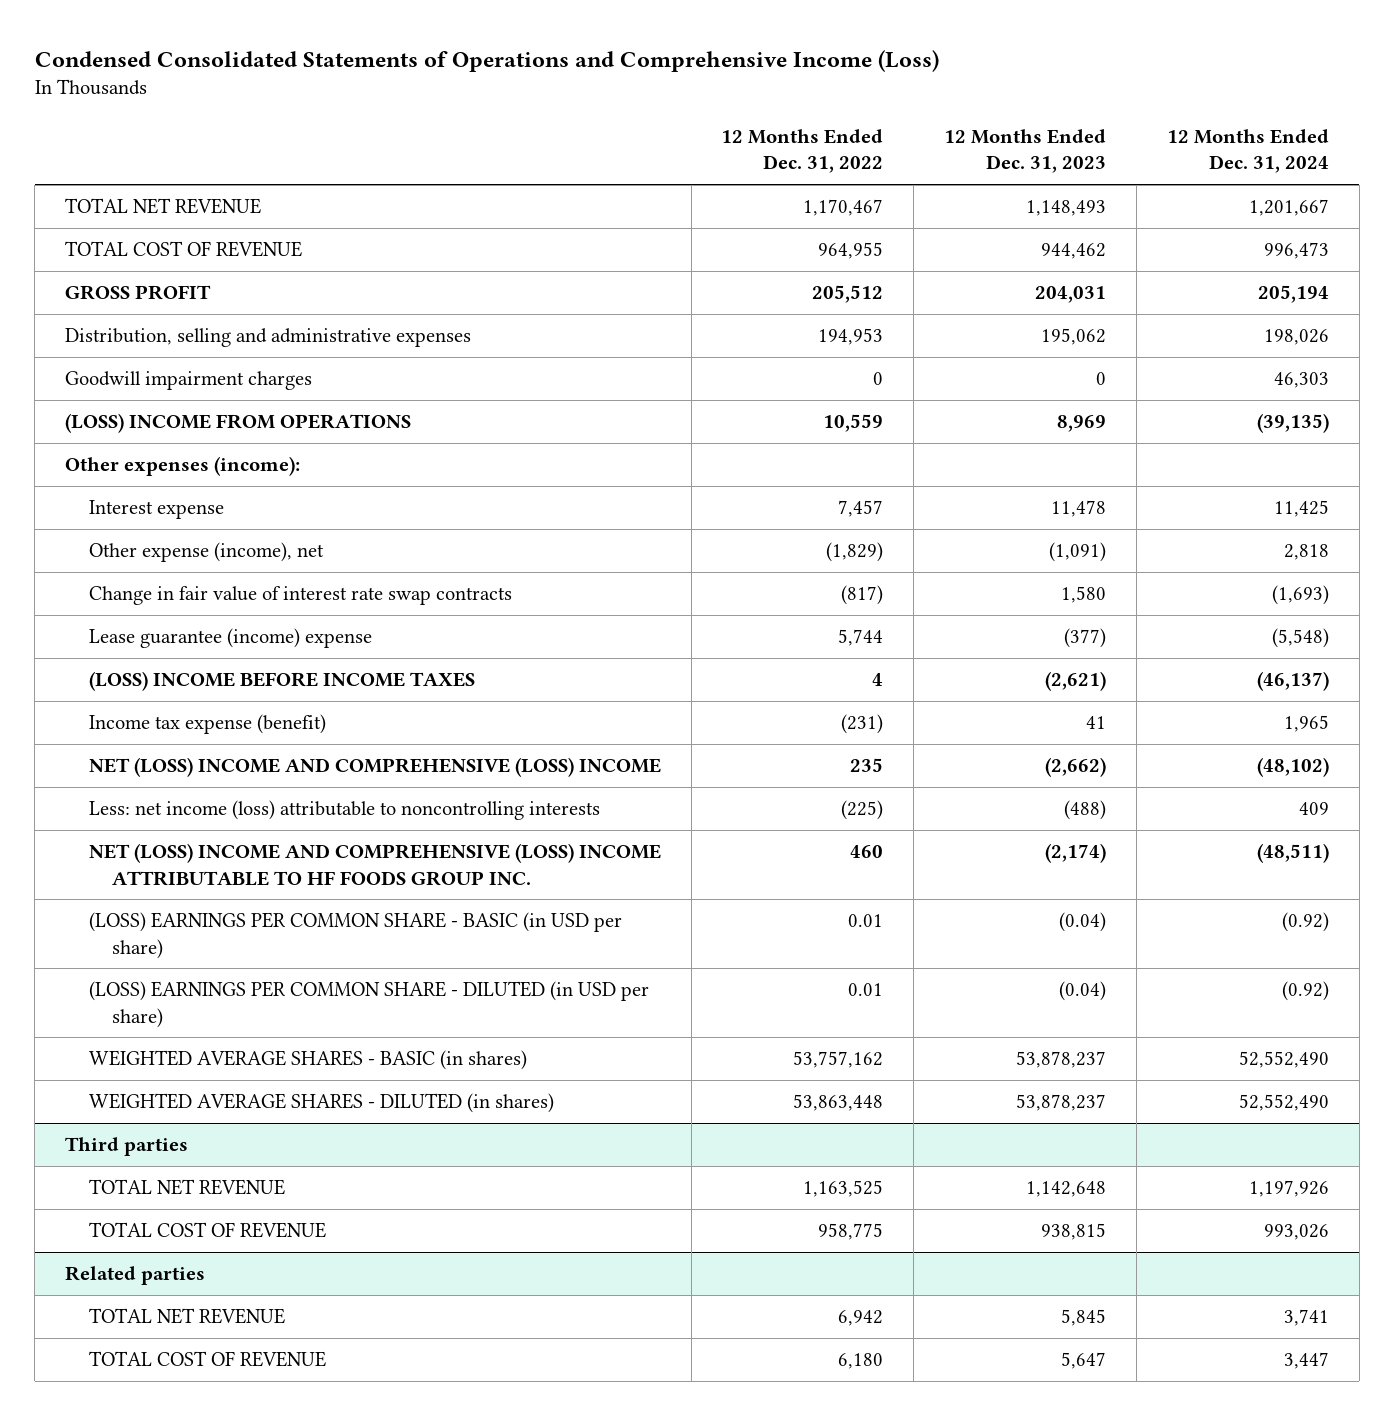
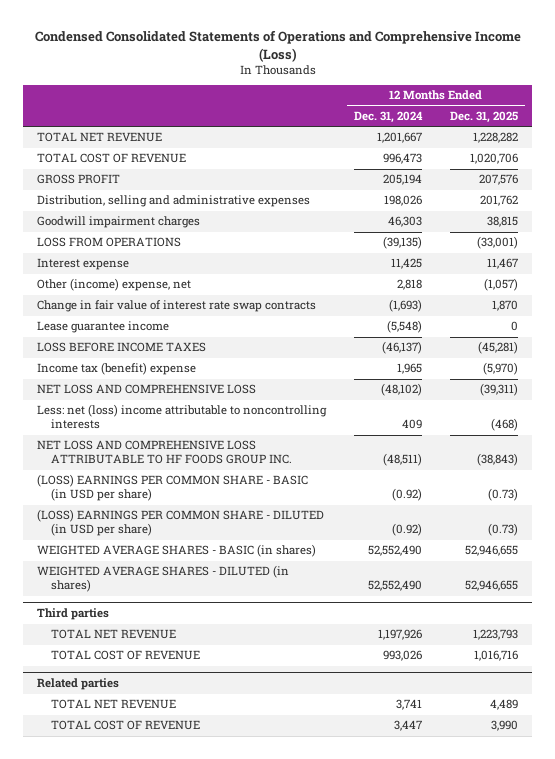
[721,128,884,174] 12 Months Ended Dec. 31, 2022 -> none
[944,128,1107,174] 12 Months Ended Dec. 31, 2023 -> none
none -> [449,111,518,124] Dec. 31, 2025
[65,455,301,476] Other expenses (income): -> none
[65,412,412,433] (LOSS) INCOME FROM OPERATIONS -> [37,237,182,248] LOSS FROM OPERATIONS
[88,541,324,562] Other expense (income), net -> [37,278,192,292] Other (income) expense, net
[88,627,372,648] Lease guarantee (income) expense -> [37,321,170,334] Lease guarantee income
[88,670,475,691] (LOSS) INCOME BEFORE INCOME TAXES -> [37,342,207,353] LOSS BEFORE INCOME TAXES
[88,713,326,734] Income tax expense (benefit) -> [37,362,197,376] Income tax (benefit) expense
[88,756,661,777] NET (LOSS) INCOME AND COMPREHENSIVE (LOSS) INCOME -> [37,384,257,395] NET LOSS AND COMPREHENSIVE LOSS
[88,799,600,820] Less: net income (loss) attributable to noncontrolling interests -> [37,404,328,430] Less: net (loss) income attributable to noncontrolling interests
[88,842,661,886] NET (LOSS) INCOME AND COMPREHENSIVE (LOSS) INCOME ATTRIBUTABLE TO HF FOODS GROUP INC. -> [37,440,292,465] NET LOSS AND COMPREHENSIVE LOSS ATTRIBUTABLE TO HF FOODS GROUP INC.

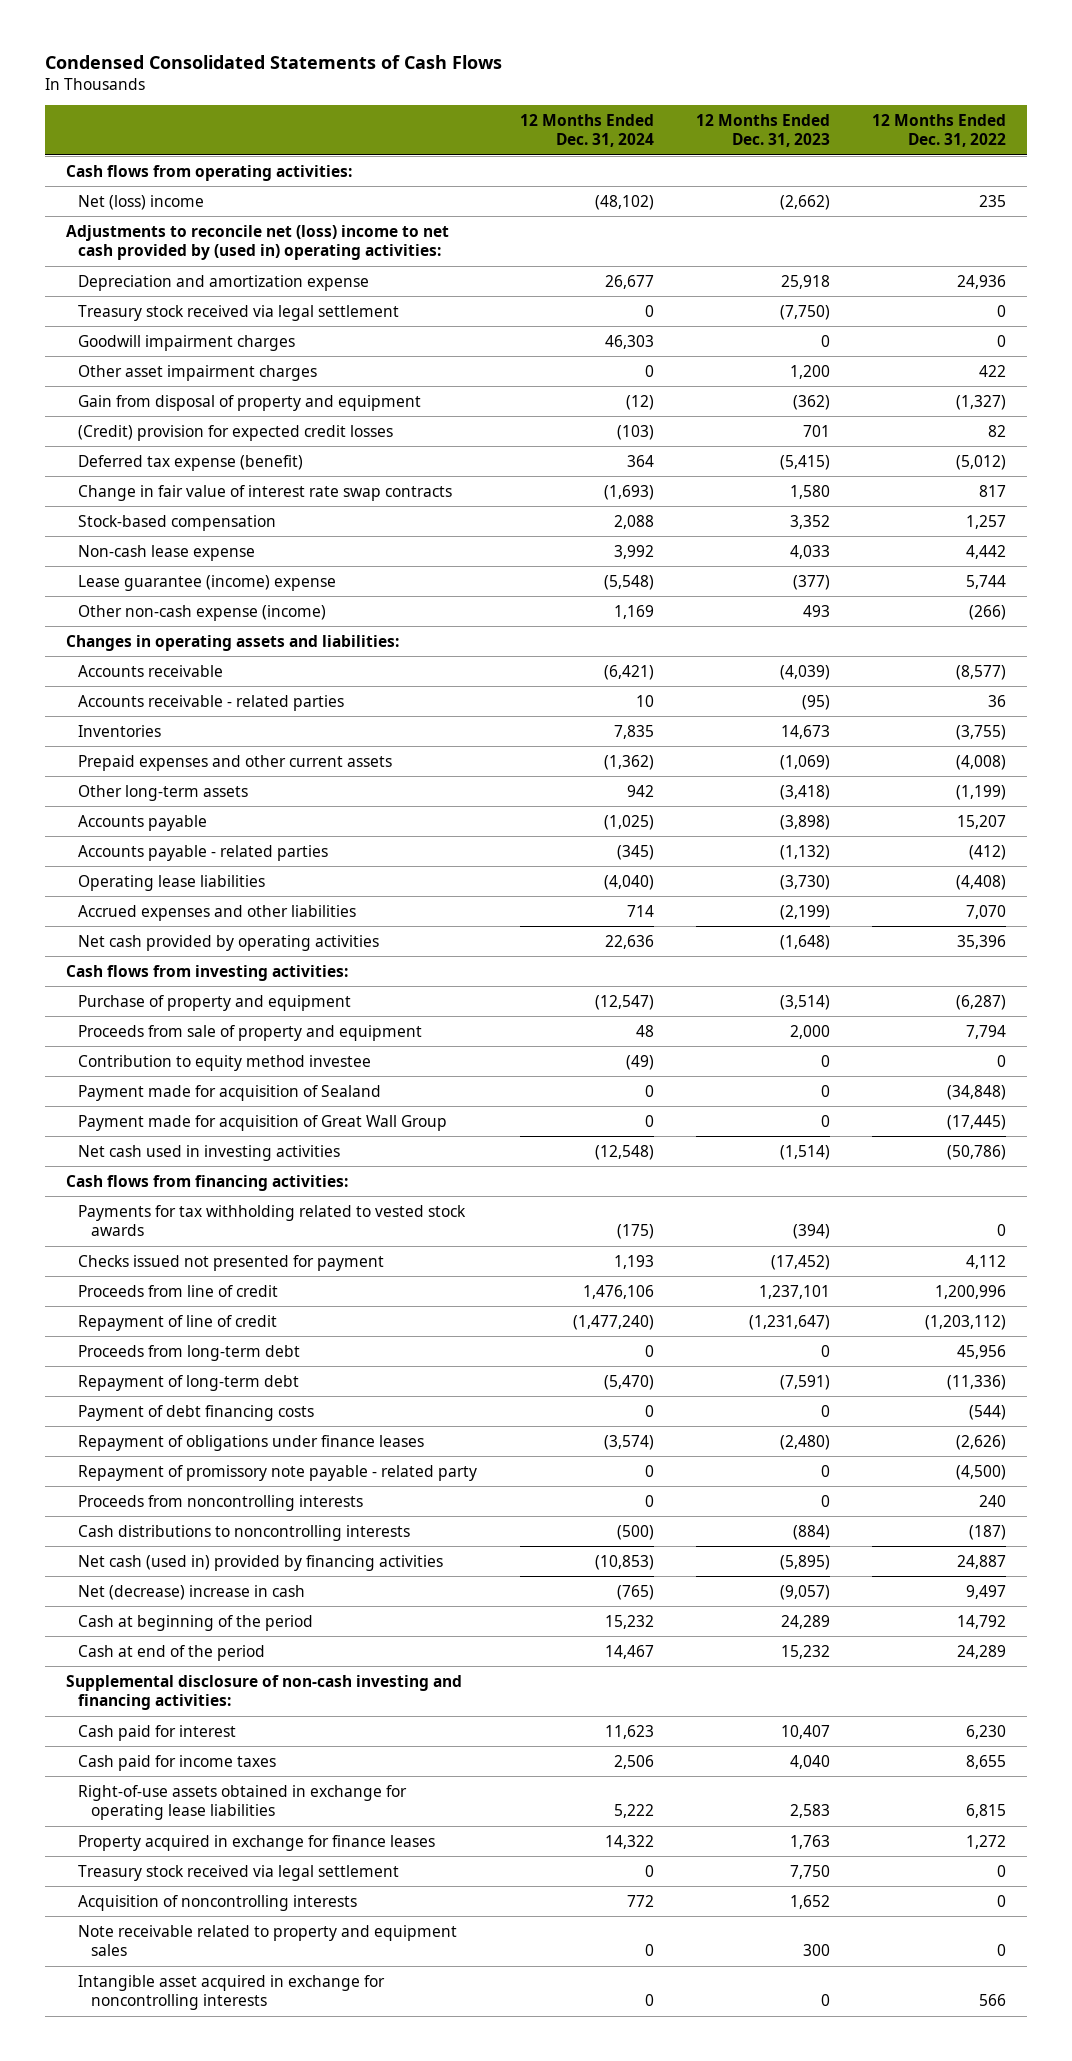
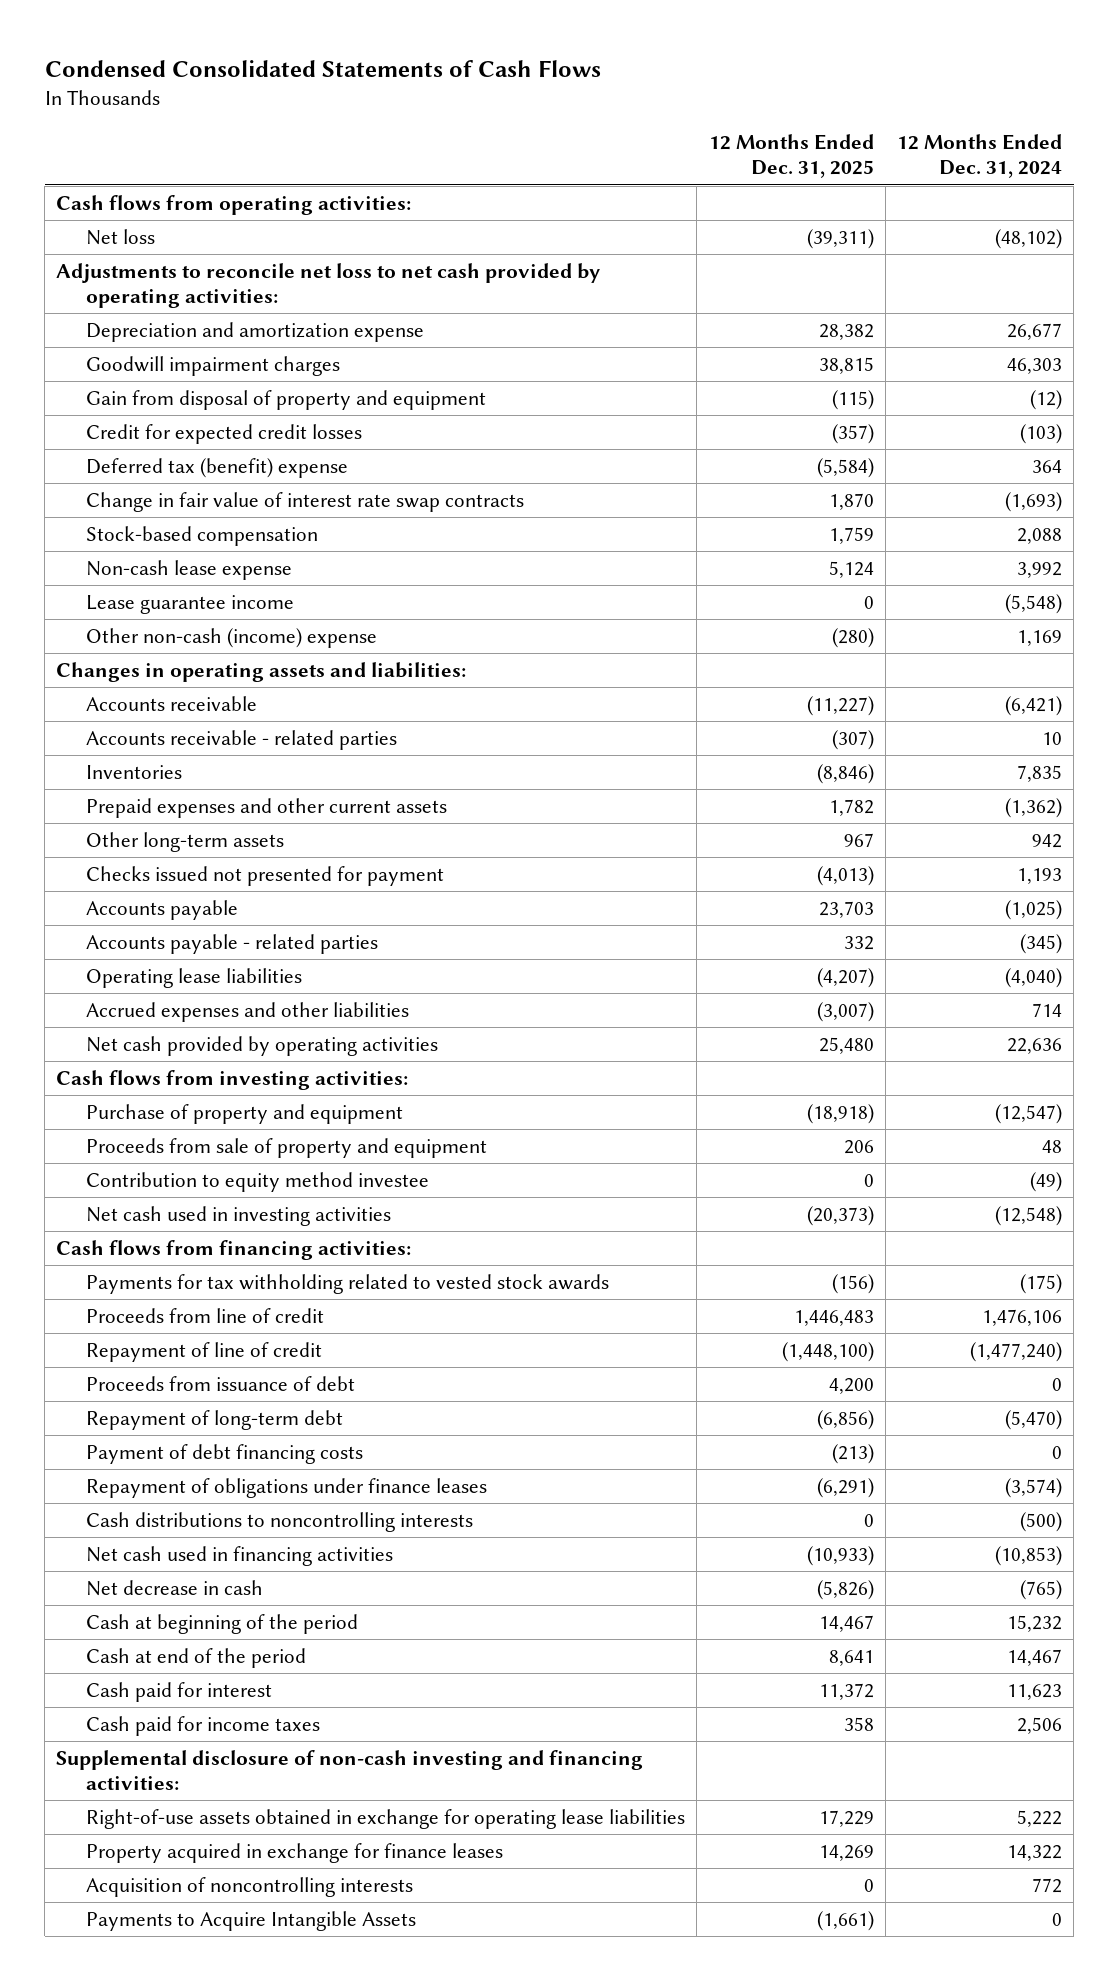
[695,113,830,148] 12 Months Ended Dec. 31, 2023 -> none
[871,113,1006,148] 12 Months Ended Dec. 31, 2022 -> none
none -> [708,134,874,179] 12 Months Ended Dec. 31, 2025
[78,194,205,210] Net (loss) income -> [86,228,156,245] Net loss
[65,224,449,261] Adjustments to reconcile net (loss) income to net cash provided by (used in) operating activities: -> [56,262,601,308] Adjustments to reconcile net loss to net cash provided by operating activities:
[78,304,400,321] Treasury stock received via legal settlement -> none
[78,364,318,381] Other asset impairment charges -> none
[78,424,394,441] (Credit) provision for expected credit losses -> [86,423,363,444] Credit for expected credit losses
[78,454,304,471] Deferred tax expense (benefit) -> [86,457,349,478] Deferred tax (benefit) expense
[78,574,337,591] Lease guarantee (income) expense -> [86,594,295,614] Lease guarantee income
[78,604,327,621] Other non-cash expense (income) -> [86,627,378,648] Other non-cash (income) expense
[78,1254,385,1271] Checks issued not presented for payment -> [86,865,445,886] Checks issued not presented for payment
[78,1084,382,1101] Payment made for acquisition of Sealand -> none
[78,1114,448,1131] Payment made for acquisition of Great Wall Group -> none
[78,1344,301,1361] Proceeds from long-term debt -> [86,1375,356,1391] Proceeds from issuance of debt
[78,1464,478,1481] Repayment of promissory note payable - related party -> none
[78,1494,364,1511] Proceeds from noncontrolling interests -> none
[78,1554,444,1571] Net cash (used in) provided by financing activities -> [86,1545,394,1566] Net cash used in financing activities
[78,1584,306,1600] Net (decrease) increase in cash -> [86,1579,264,1596] Net decrease in cash
[65,1674,462,1711] Supplemental disclosure of non-cash investing and financing activities: -> [56,1749,644,1790] Supplemental disclosure of non-cash investing and financing activities:
[78,1864,400,1881] Treasury stock received via legal settlement -> none
[78,1924,458,1957] Note receivable related to property and equipment sales -> none
[78,1974,386,2011] Intangible asset acquired in exchange for noncontrolling interests -> none
none -> [86,1910,417,1931] Payments to Acquire Intangible Assets

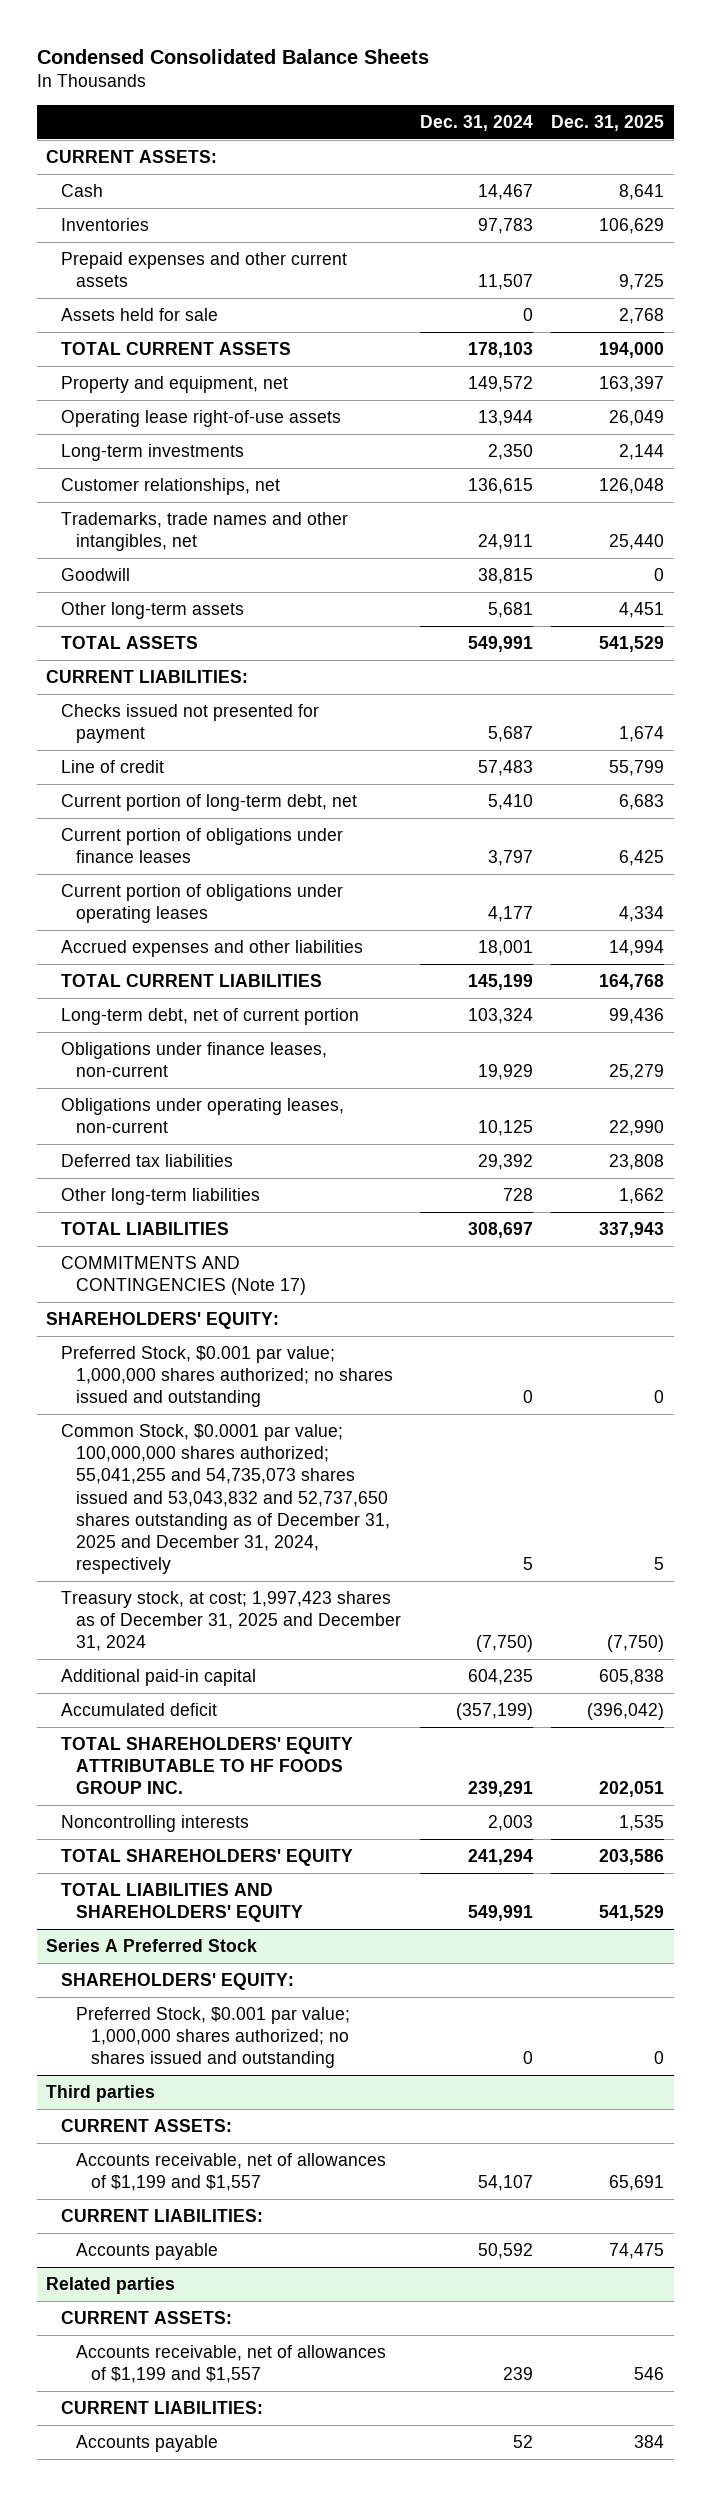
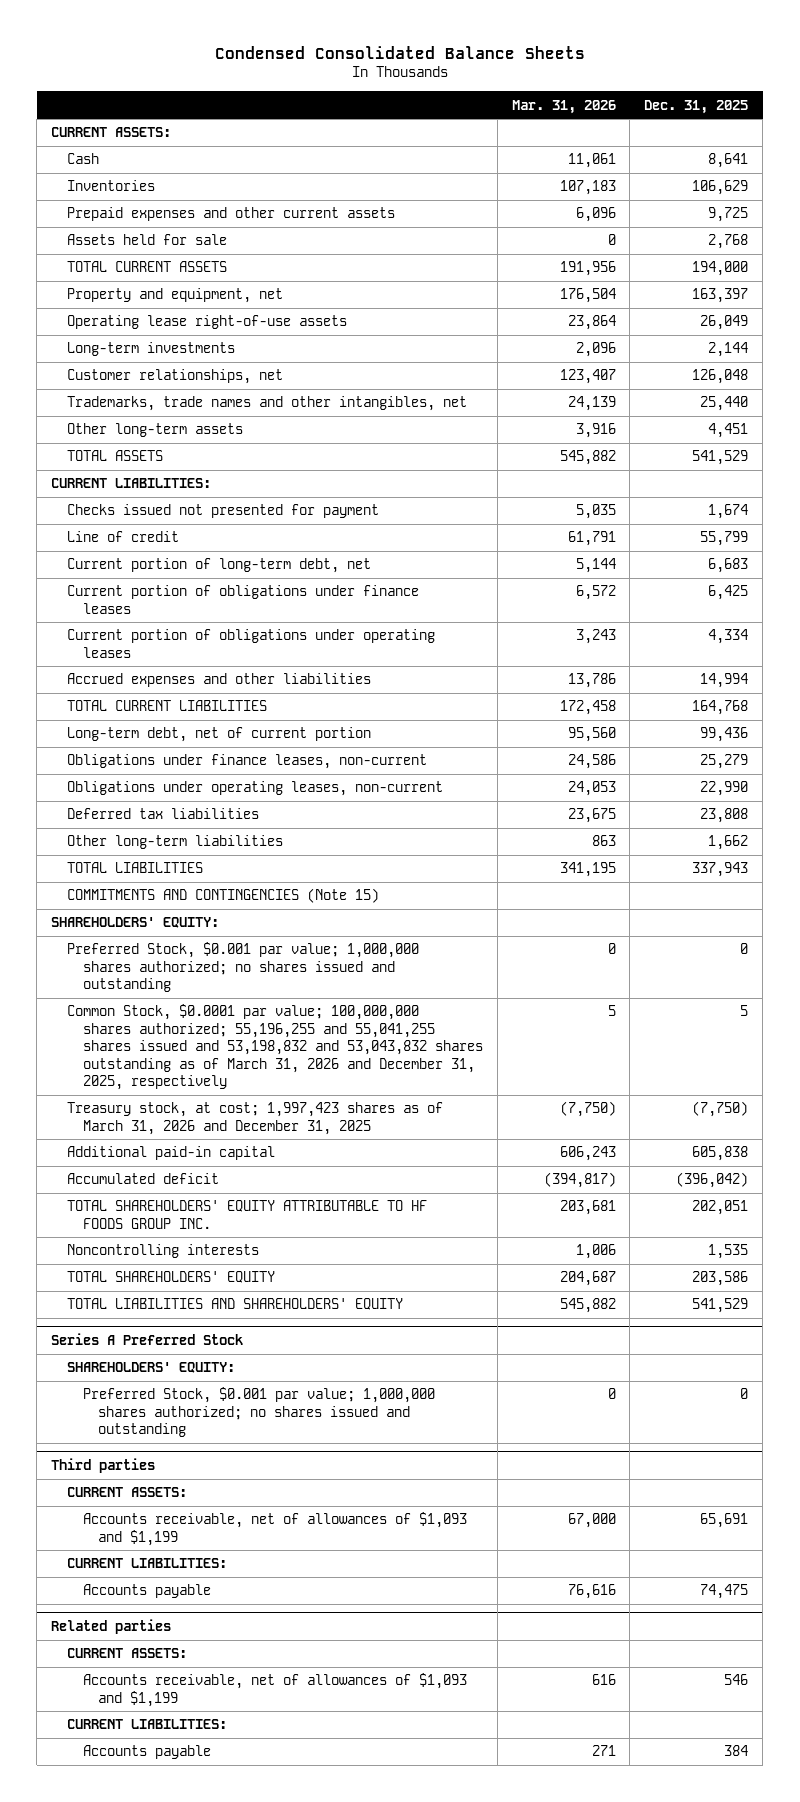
[419,114,533,131] Dec. 31, 2024 -> none
none -> [511,99,616,114] Mar. 31, 2026
[60,567,130,581] Goodwill -> none
[60,1255,306,1296] COMMITMENTS AND CONTINGENCIES (Note 17) -> [66,888,379,904] COMMITMENTS AND CONTINGENCIES (Note 15)
[60,1423,390,1575] Common Stock, $0.0001 par value; 100,000,000 shares authorized; 55,041,255 and 54,735,073 shares issued and 53,043,832 and 52,737,650 shares outstanding as of December 31, 2025 and December 31, 2024, respectively -> [66,1004,483,1091] Common Stock, $0.0001 par value; 100,000,000 shares authorized; 55,196,255 and 55,041,255 shares issued and 53,198,832 and 53,043,832 shares outstanding as of March 31, 2026 and December 31, 2025, respectively
[60,1590,401,1652] Treasury stock, at cost; 1,997,423 shares as of December 31, 2025 and December 31, 2024 -> [66,1102,443,1135] Treasury stock, at cost; 1,997,423 shares as of March 31, 2026 and December 31, 2025
[75,2152,386,2192] Accounts receivable, net of allowances of $1,199 and $1,557 -> [82,1512,467,1546] Accounts receivable, net of allowances of $1,093 and $1,199
[75,2344,386,2384] Accounts receivable, net of allowances of $1,199 and $1,557 -> [82,1673,467,1707] Accounts receivable, net of allowances of $1,093 and $1,199

